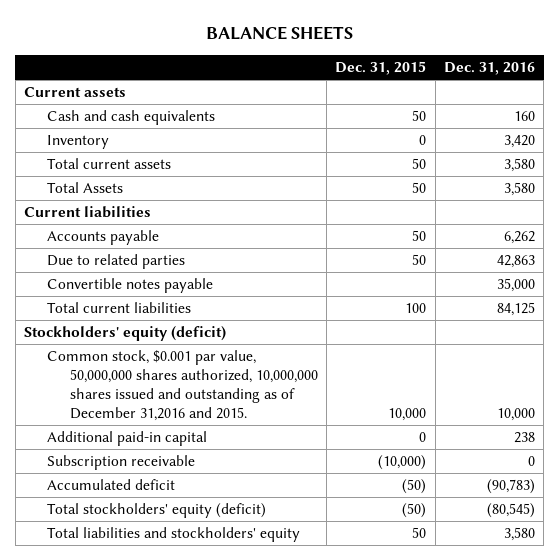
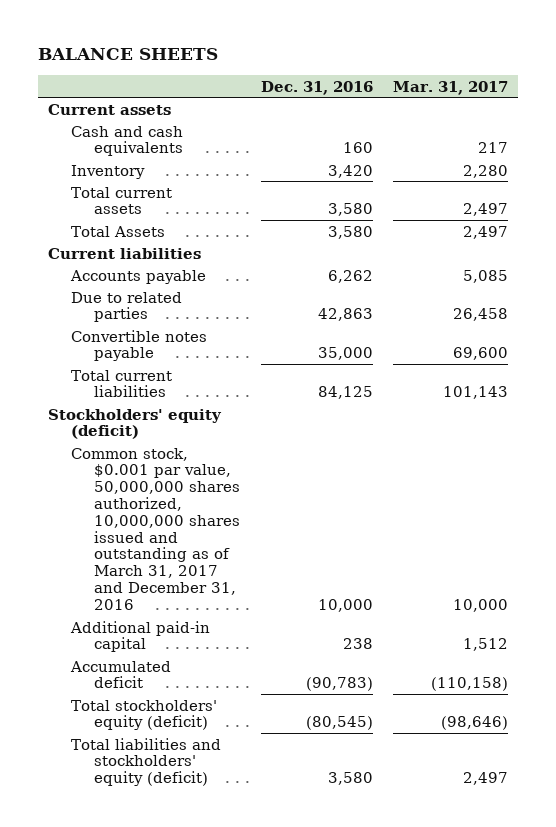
[335,61,427,76] Dec. 31, 2015 -> none
none -> [393,80,509,95] Mar. 31, 2017
[47,350,318,421] Common stock, $0.001 par value, 50,000,000 shares authorized, 10,000,000 shares issued and outstanding as of December 31,2016 and 2015. -> [71,447,240,610] Common stock, $0.001 par value, 50,000,000 shares authorized, 10,000,000 shares issued and outstanding as of March 31, 2017 and December 31, 2016
[47,455,196,471] Subscription receivable -> none
[47,527,301,543] Total liabilities and stockholders' equity -> [71,737,222,787] Total liabilities and stockholders' equity (deficit)

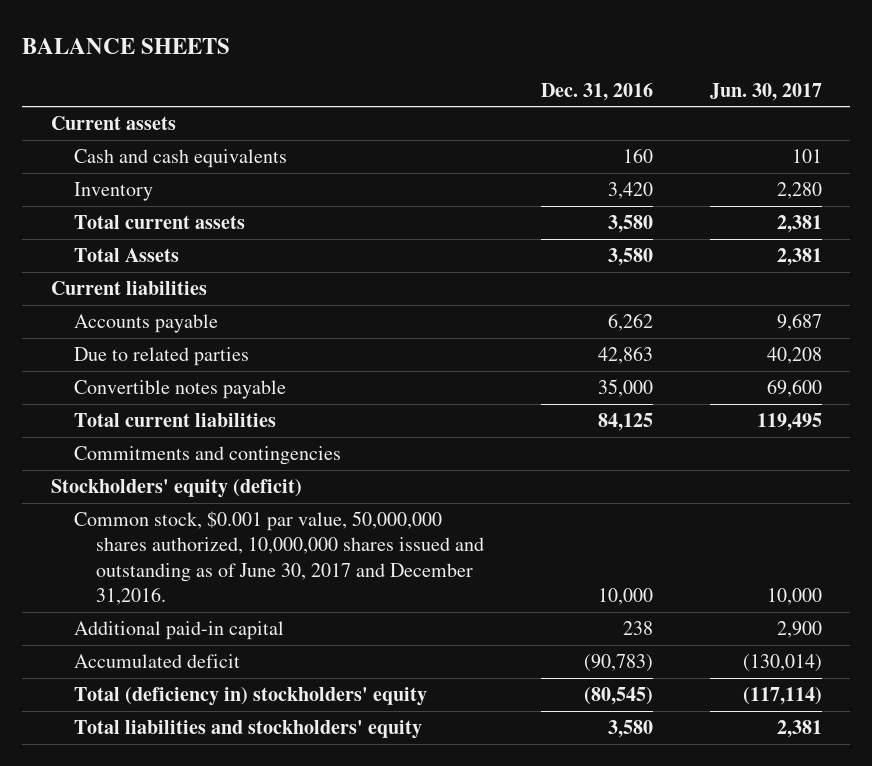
[393,80,509,95] Mar. 31, 2017 -> none
none -> [709,82,822,101] Jun. 30, 2017
none -> [73,445,341,465] Commitments and contingencies
[71,447,240,610] Common stock, $0.001 par value, 50,000,000 shares authorized, 10,000,000 shares issued and outstanding as of March 31, 2017 and December 31, 2016 -> [73,510,485,605] Common stock, $0.001 par value, 50,000,000 shares authorized, 10,000,000 shares issued and outstanding as of June 30, 2017 and December 31,2016.
[71,699,218,731] Total stockholders' equity (deficit) -> [73,686,427,706] Total (deficiency in) stockholders' equity
[71,737,222,787] Total liabilities and stockholders' equity (deficit) -> [73,719,422,739] Total liabilities and stockholders' equity

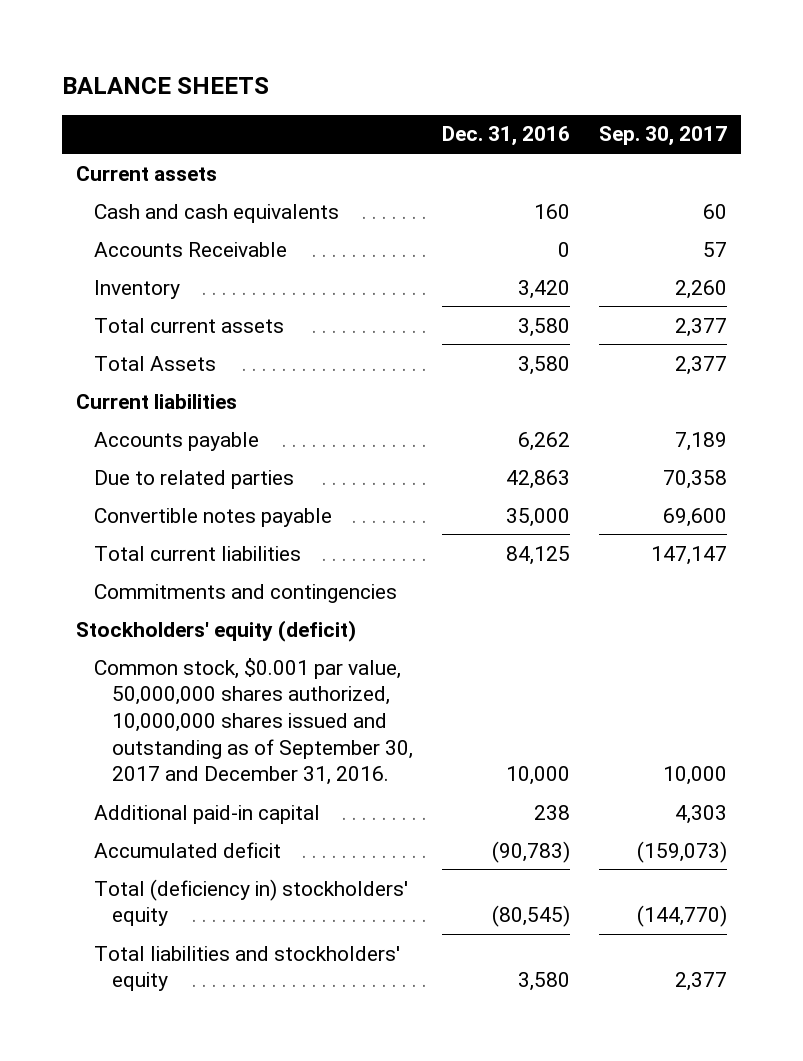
[709,82,822,101] Jun. 30, 2017 -> none
none -> [598,126,727,147] Sep. 30, 2017
none -> [93,241,287,257] Accounts Receivable
[73,510,485,605] Common stock, $0.001 par value, 50,000,000 shares authorized, 10,000,000 shares issued and outstanding as of June 30, 2017 and December 31,2016. -> [93,657,413,786] Common stock, $0.001 par value, 50,000,000 shares authorized, 10,000,000 shares issued and outstanding as of September 30, 2017 and December 31, 2016.

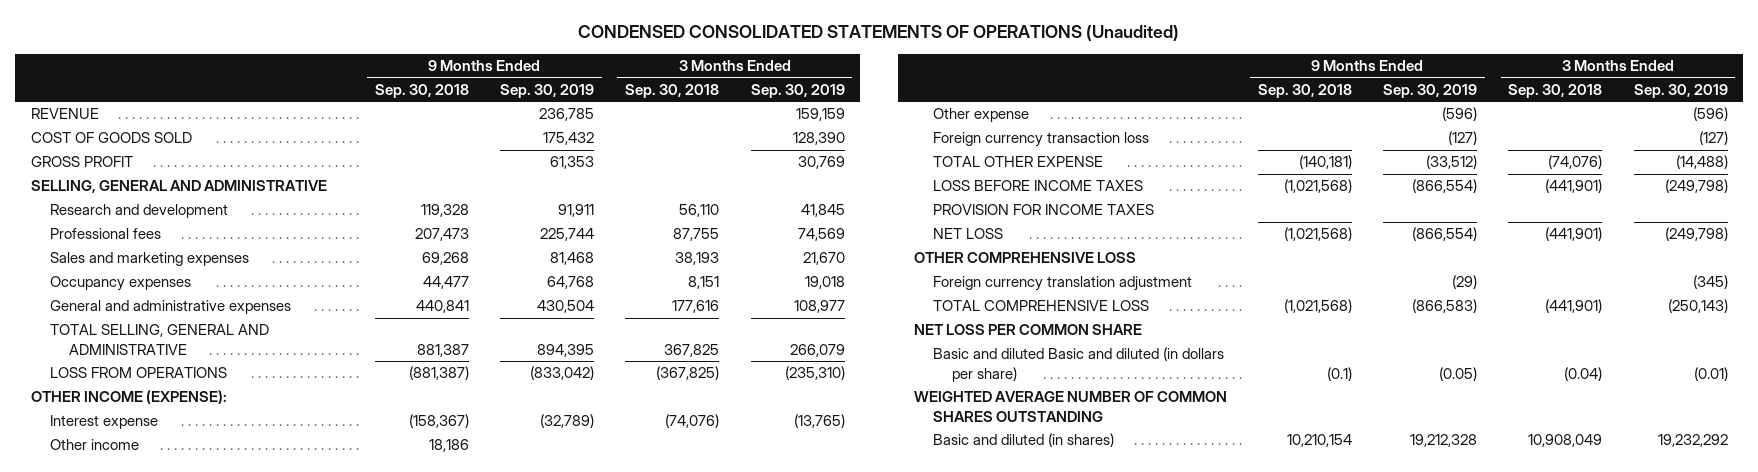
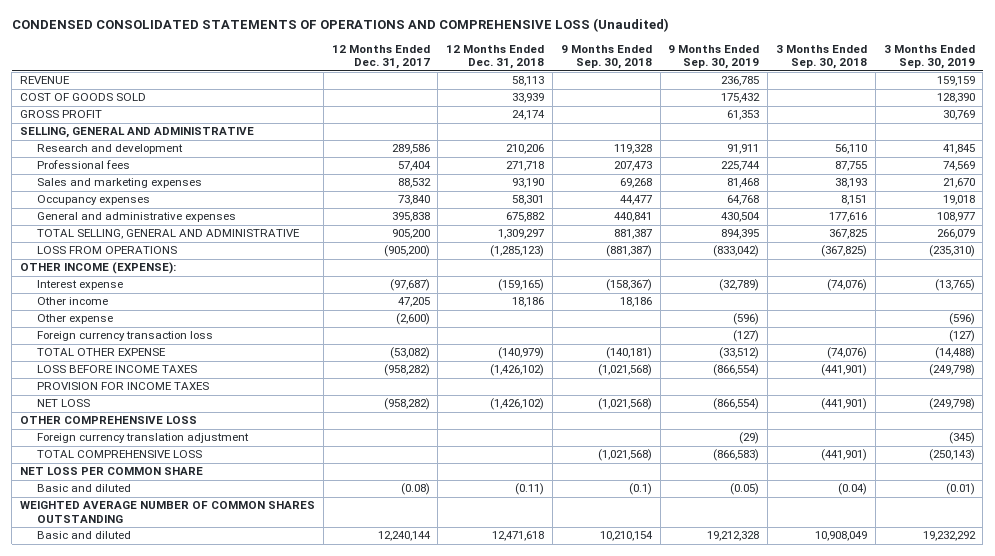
[578,25,1180,42] CONDENSED CONSOLIDATED STATEMENTS OF OPERATIONS (Unaudited) -> [11,18,669,33] CONDENSED CONSOLIDATED STATEMENTS OF OPERATIONS AND COMPREHENSIVE LOSS (Unaudited)
none -> [331,45,430,70] 12 Months Ended Dec. 31, 2017
none -> [446,45,545,70] 12 Months Ended Dec. 31, 2018
[932,347,1224,382] Basic and diluted Basic and diluted (in dollars per share) -> [36,484,131,493] Basic and diluted
[932,433,1114,448] Basic and diluted (in shares) -> [36,531,131,540] Basic and diluted

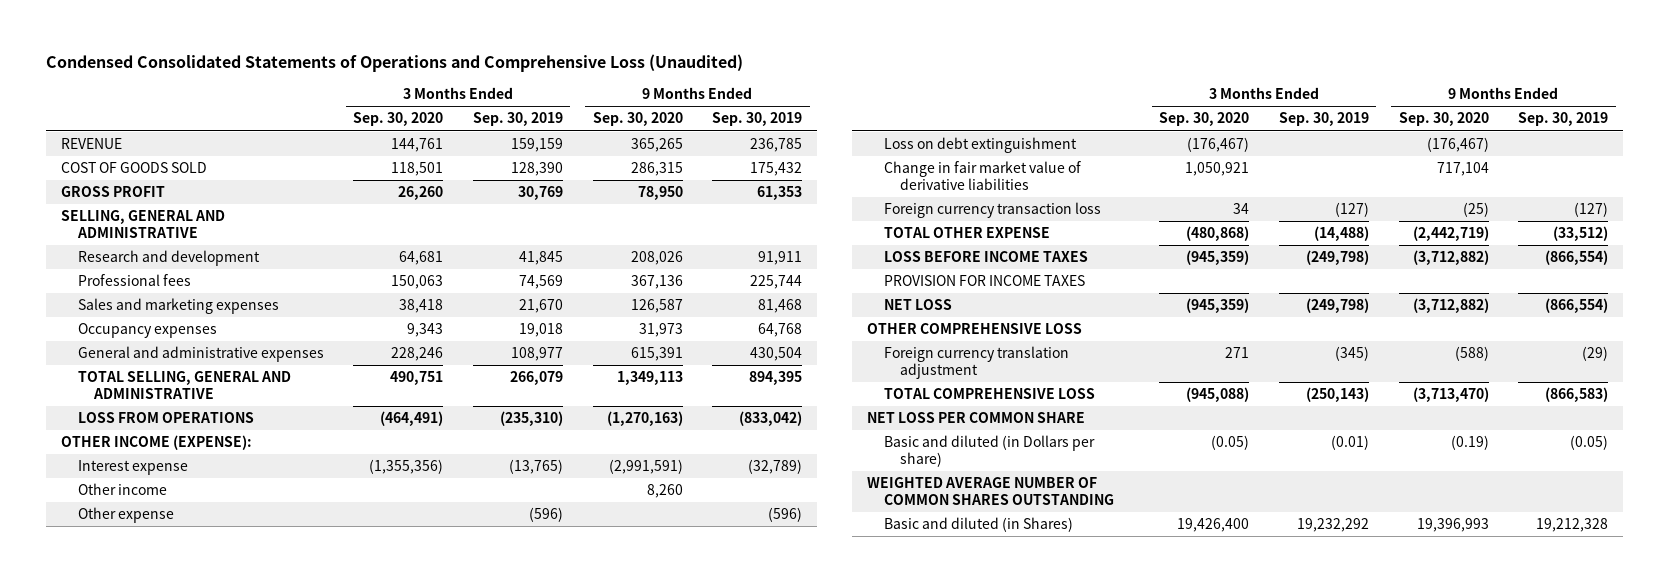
[11,18,669,33] CONDENSED CONSOLIDATED STATEMENTS OF OPERATIONS AND COMPREHENSIVE LOSS (Unaudited) -> [46,53,744,72] Condensed Consolidated Statements of Operations and Comprehensive Loss (Unaudited)
[331,45,430,70] 12 Months Ended Dec. 31, 2017 -> none
[446,45,545,70] 12 Months Ended Dec. 31, 2018 -> none
[560,45,652,70] 9 Months Ended Sep. 30, 2018 -> none
[776,45,868,70] 3 Months Ended Sep. 30, 2018 -> none
none -> [353,112,444,127] Sep. 30, 2020
none -> [592,112,683,127] Sep. 30, 2020
none -> [883,137,1077,154] Loss on debt extinguishment
none -> [883,161,1081,191] Change in fair market value of derivative liabilities
[36,484,131,493] Basic and diluted -> [883,435,1095,468] Basic and diluted (in Dollars per share)
[36,531,131,540] Basic and diluted -> [883,517,1073,533] Basic and diluted (in Shares)

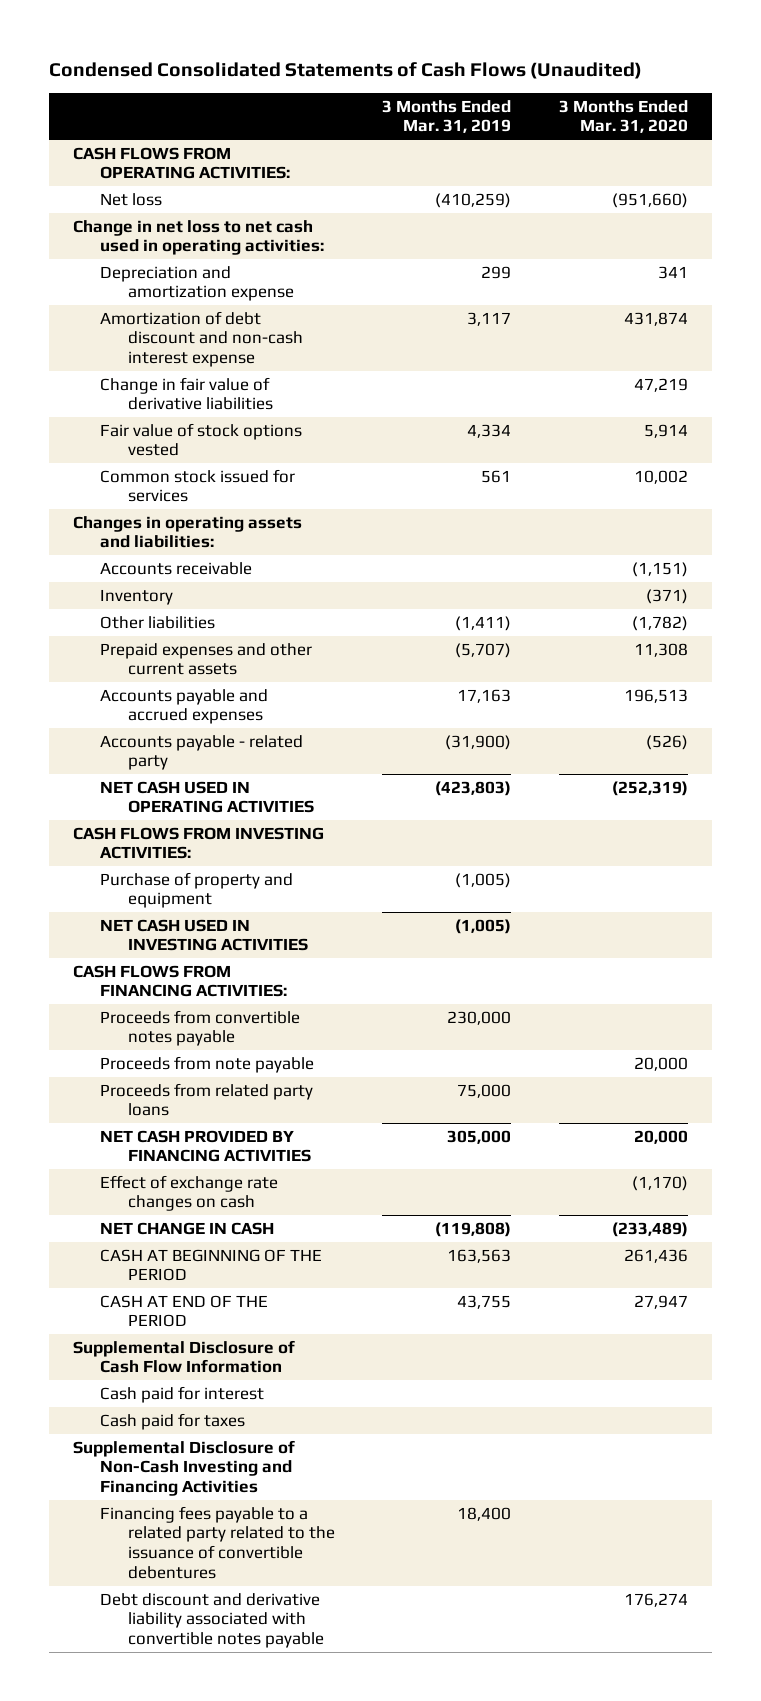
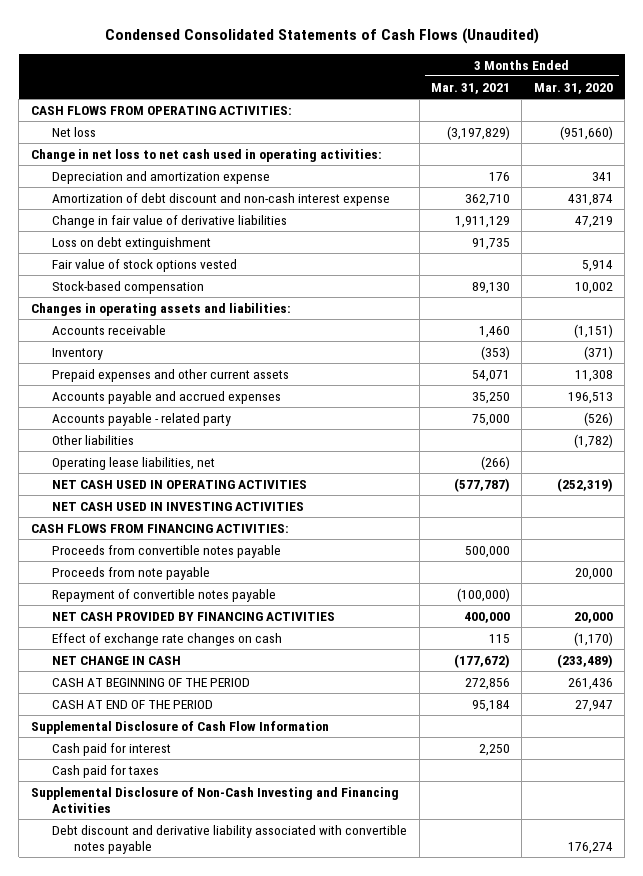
[382,99,512,134] 3 Months Ended Mar. 31, 2019 -> none
none -> [431,82,511,94] Mar. 31, 2021
none -> [52,236,212,250] Loss on debt extinguishment
[100,468,296,503] Common stock issued for services -> none
none -> [52,280,205,294] Stock-based compensation
[100,615,216,629] Other liabilities -> [52,434,135,445] Other liabilities
none -> [52,456,216,470] Operating lease liabilities, net
[73,826,325,860] CASH FLOWS FROM INVESTING ACTIVITIES: -> none
[100,871,294,909] Purchase of property and equipment -> none
[100,1082,314,1117] Proceeds from related party loans -> none
none -> [52,588,277,602] Repayment of convertible notes payable
[100,1505,335,1579] Financing fees payable to a related party related to the issuance of convertible debentures -> none

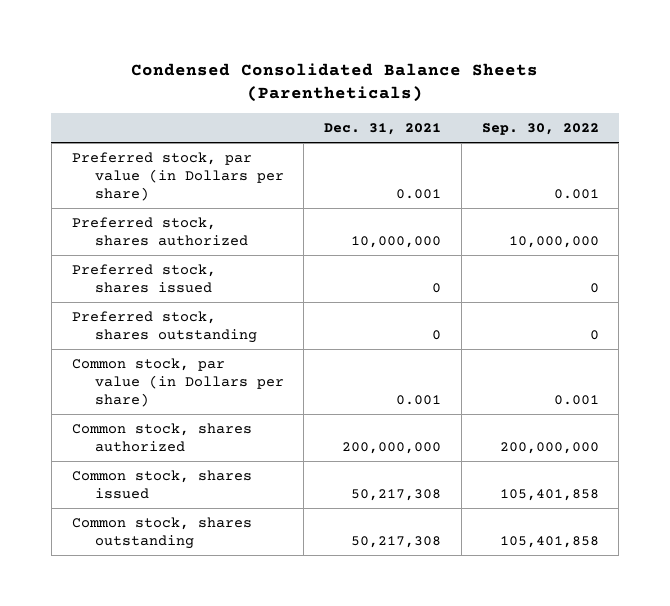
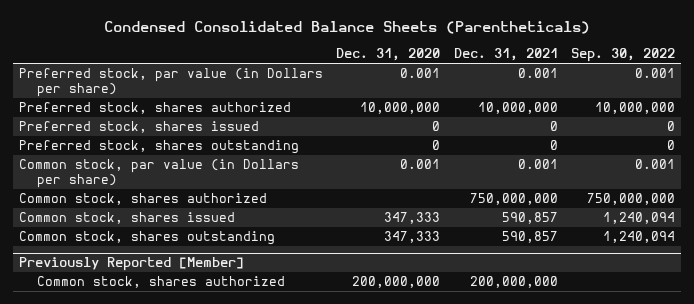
none -> [336,48,441,62] Dec. 31, 2020
[342,441,442,454] 200,000,000 -> [469,193,558,206] 750,000,000
[499,441,599,454] 200,000,000 -> [586,193,675,206] 750,000,000
[351,488,442,501] 50,217,308 -> [501,212,558,225] 590,857
[499,488,599,501] 105,401,858 -> [602,212,675,225] 1,240,094
[351,535,442,548] 50,217,308 -> [501,231,558,244] 590,857
[499,535,599,548] 105,401,858 -> [602,231,675,244] 1,240,094
none -> [19,257,245,272] Previously Reported [Member]
none -> [36,276,285,289] Common stock, shares authorized

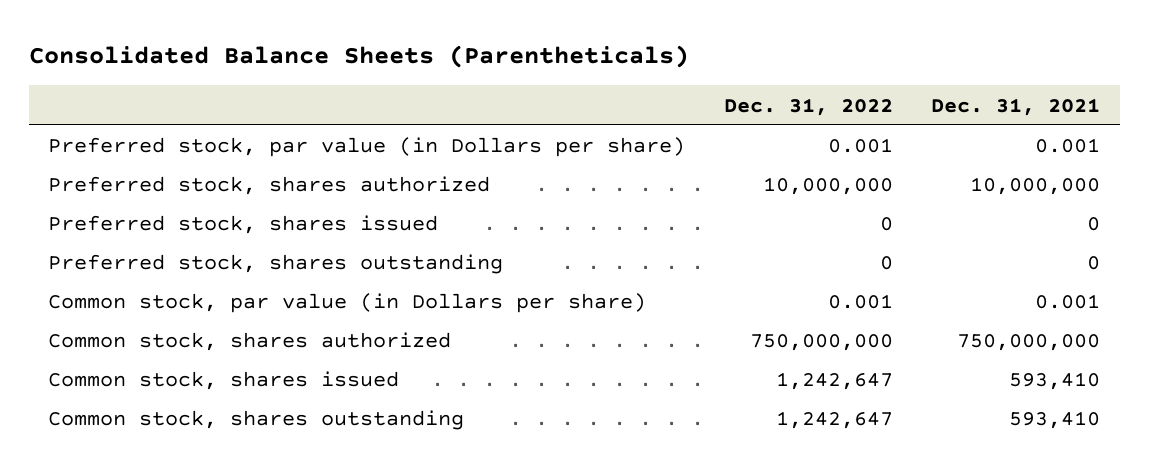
[104,20,591,34] Condensed Consolidated Balance Sheets (Parentheticals) -> [28,45,689,69] Consolidated Balance Sheets (Parentheticals)
[336,48,441,62] Dec. 31, 2020 -> none
[570,48,675,63] Sep. 30, 2022 -> none
none -> [723,97,893,116] Dec. 31, 2022
[19,257,245,272] Previously Reported [Member] -> none
[36,276,285,289] Common stock, shares authorized -> none
[501,212,558,225] 590,857 -> [1009,372,1101,391] 593,410
[501,231,558,244] 590,857 -> [1009,411,1101,430] 593,410

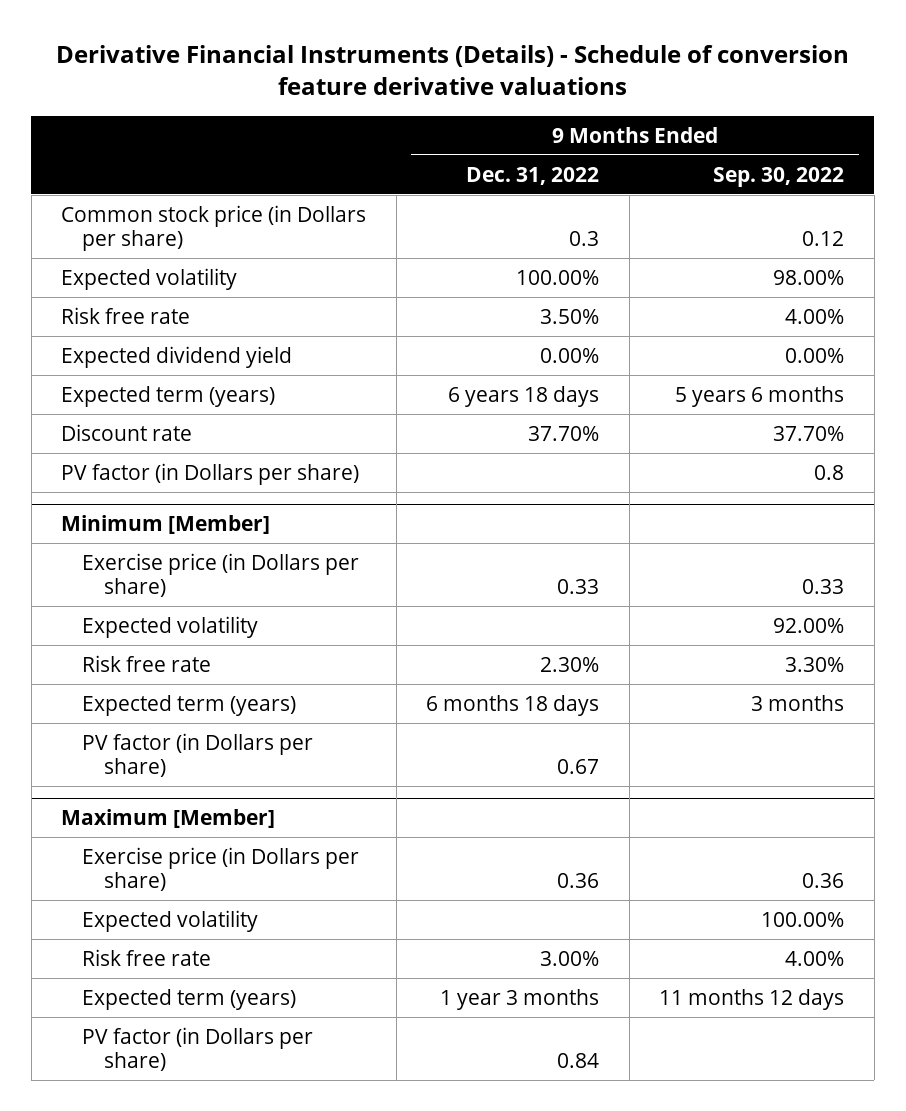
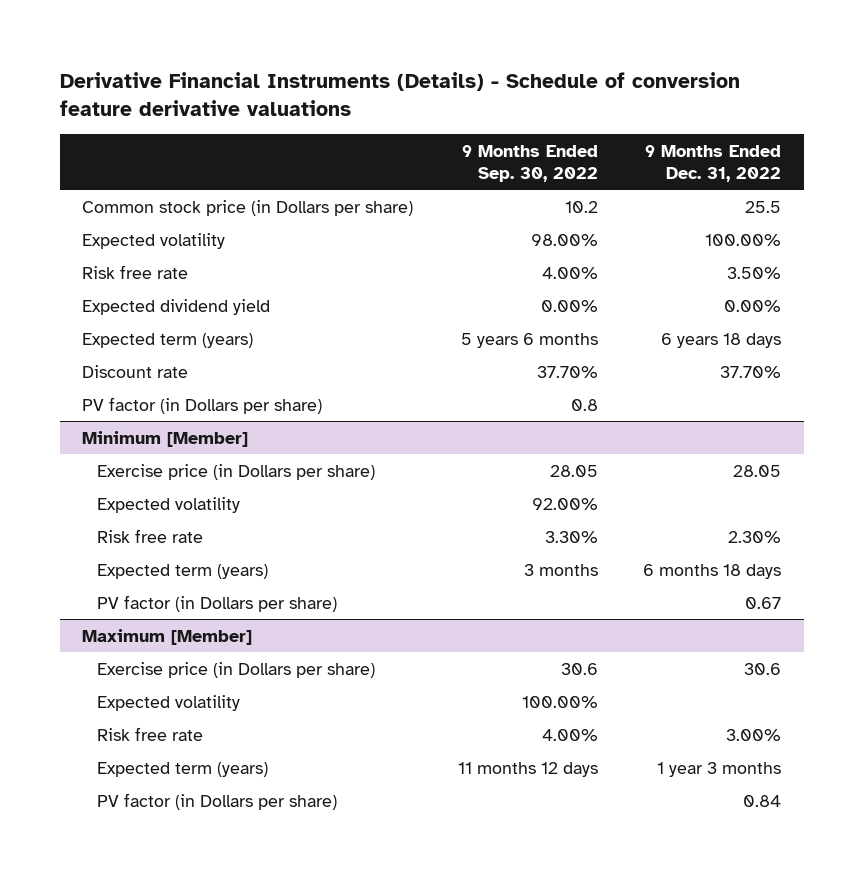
[569,231,600,247] 0.3 -> [745,200,782,213] 25.5
[802,231,845,247] 0.12 -> [565,200,599,213] 10.2
[557,579,600,595] 0.33 -> [733,464,782,477] 28.05
[802,579,845,595] 0.33 -> [550,464,599,477] 28.05
[557,873,600,889] 0.36 -> [744,662,782,675] 30.6
[802,873,845,889] 0.36 -> [561,662,599,675] 30.6

